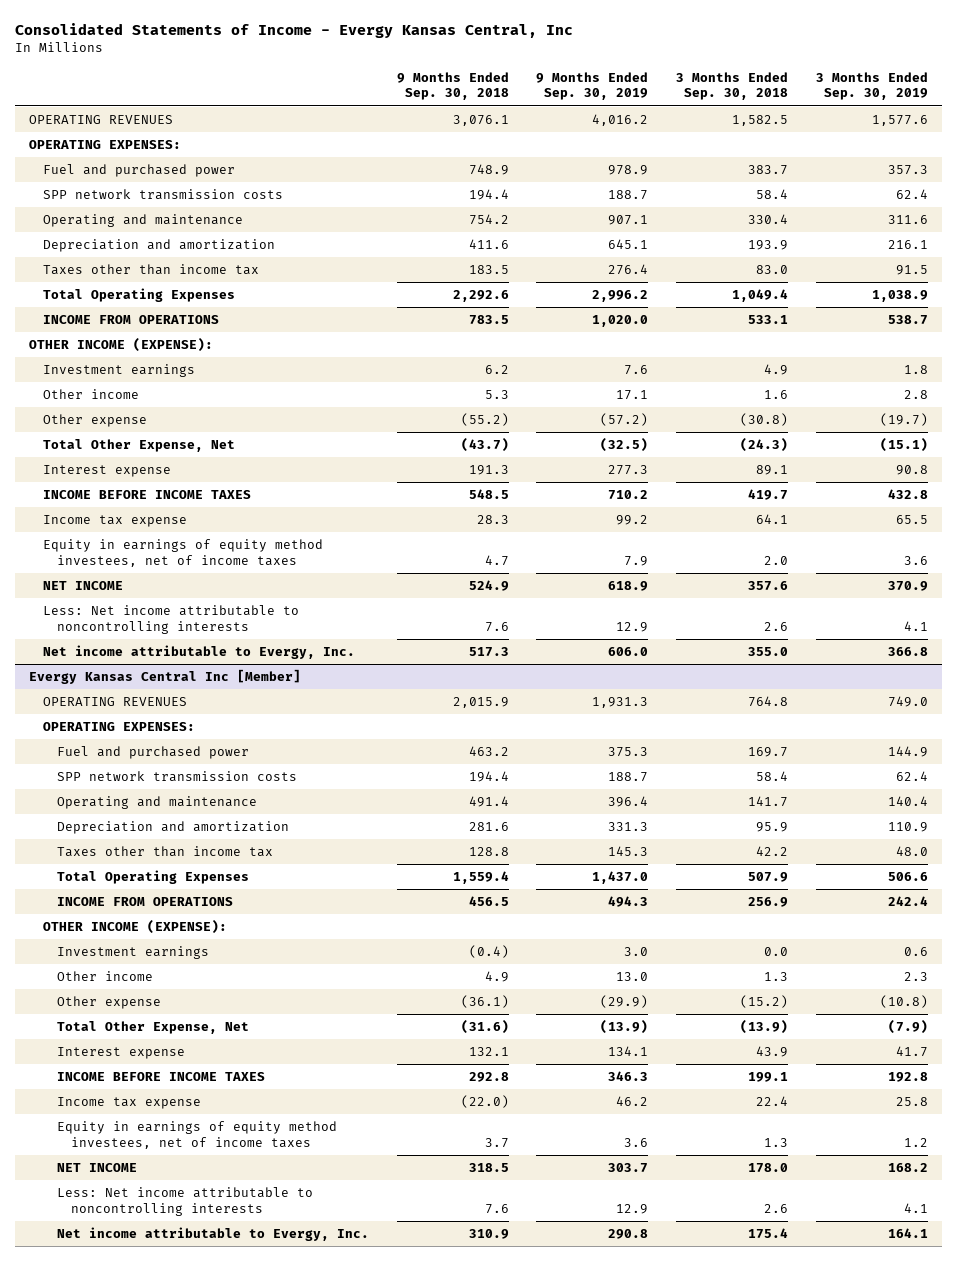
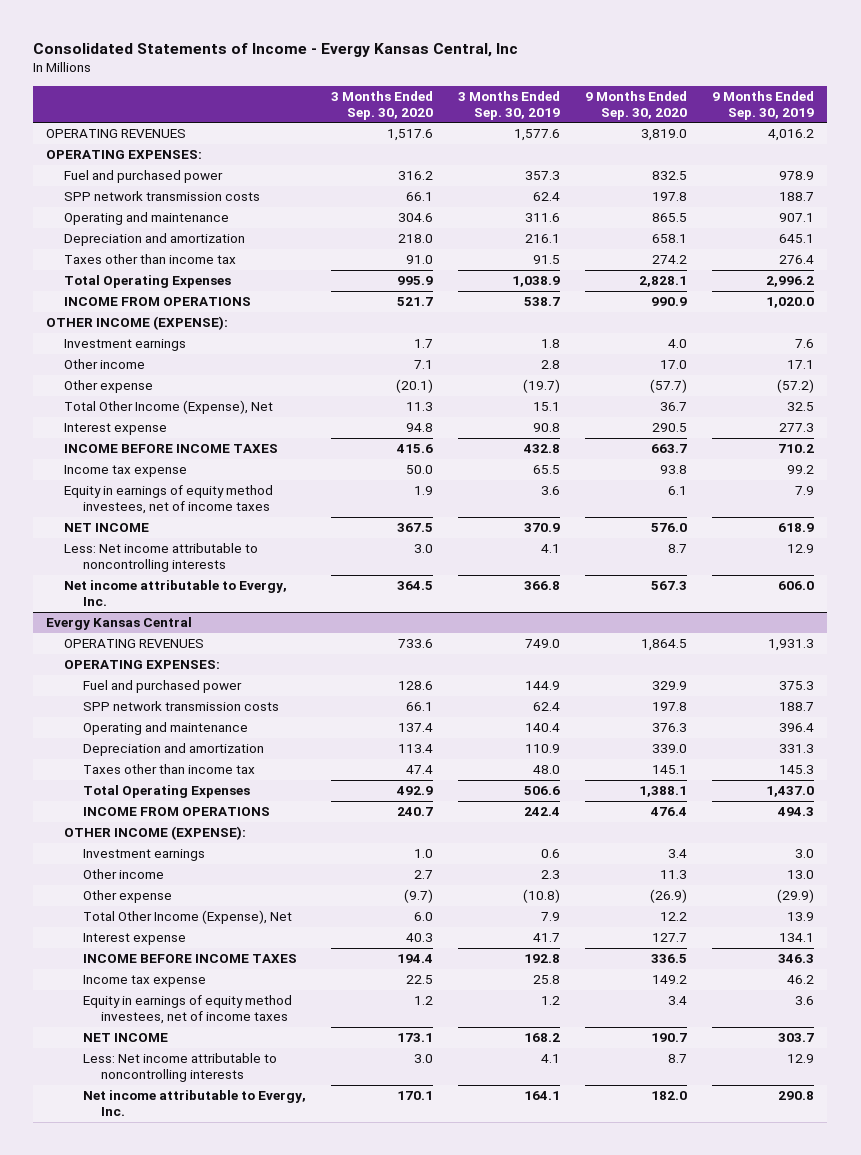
[396,71,509,101] 9 Months Ended Sep. 30, 2018 -> none
[676,71,789,101] 3 Months Ended Sep. 30, 2018 -> none
none -> [330,90,433,120] 3 Months Ended Sep. 30, 2020
none -> [585,90,688,120] 9 Months Ended Sep. 30, 2020
[43,439,236,453] Total Other Expense, Net -> [64,400,274,415] Total Other Income (Expense), Net
[600,438,649,453] (32.5) -> [787,402,815,412] 32.5
[879,438,928,453] (15.1) -> [533,402,561,412] 15.1
[29,669,302,685] Evergy Kansas Central Inc [Member] -> [46,617,193,631] Evergy Kansas Central
[56,1021,249,1035] Total Other Expense, Net -> [82,910,292,925] Total Other Income (Expense), Net
[600,1020,649,1035] (13.9) -> [787,912,815,922] 13.9
[887,1020,928,1035] (7.9) -> [541,912,561,922] 7.9

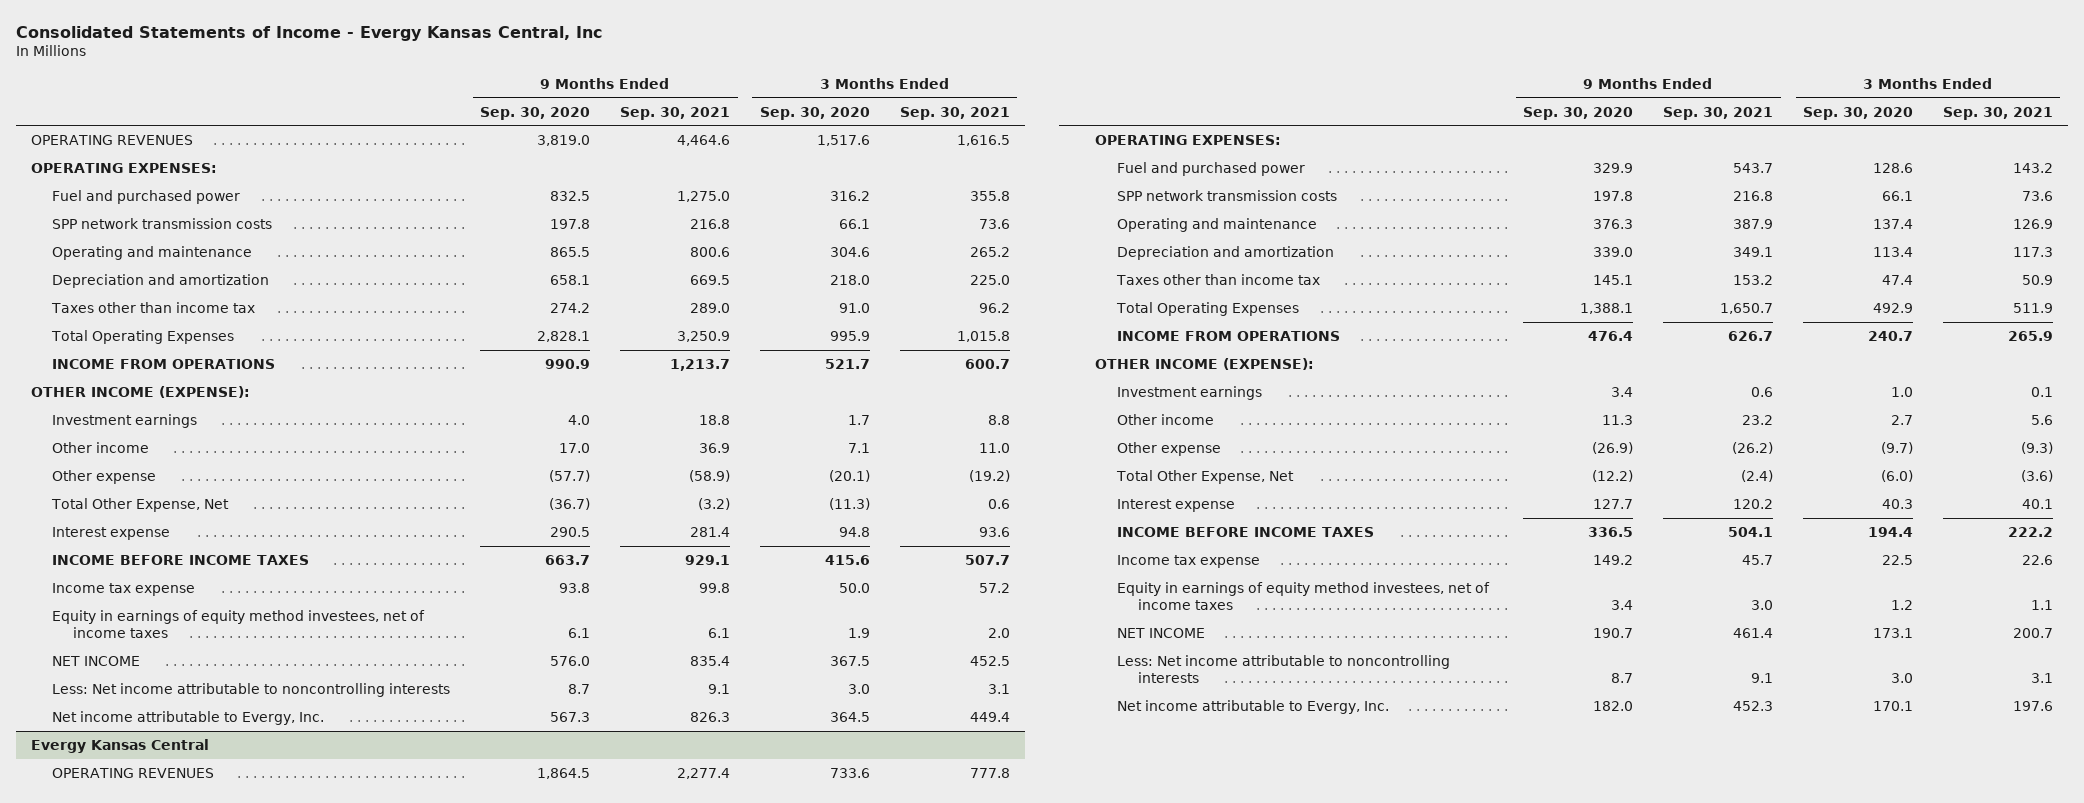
[458,90,561,120] 3 Months Ended Sep. 30, 2019 -> none
[712,90,815,120] 9 Months Ended Sep. 30, 2019 -> none
none -> [620,106,731,120] Sep. 30, 2021
none -> [899,106,1010,120] Sep. 30, 2021
[64,400,274,415] Total Other Income (Expense), Net -> [51,497,230,512] Total Other Expense, Net
[405,402,433,412] 11.3 -> [828,497,870,510] (11.3)
[660,402,688,412] 36.7 -> [549,497,591,510] (36.7)
[82,910,292,925] Total Other Income (Expense), Net -> [1115,469,1294,484] Total Other Expense, Net
[413,912,433,922] 6.0 -> [1881,469,1914,482] (6.0)
[660,912,688,922] 12.2 -> [1592,469,1634,482] (12.2)

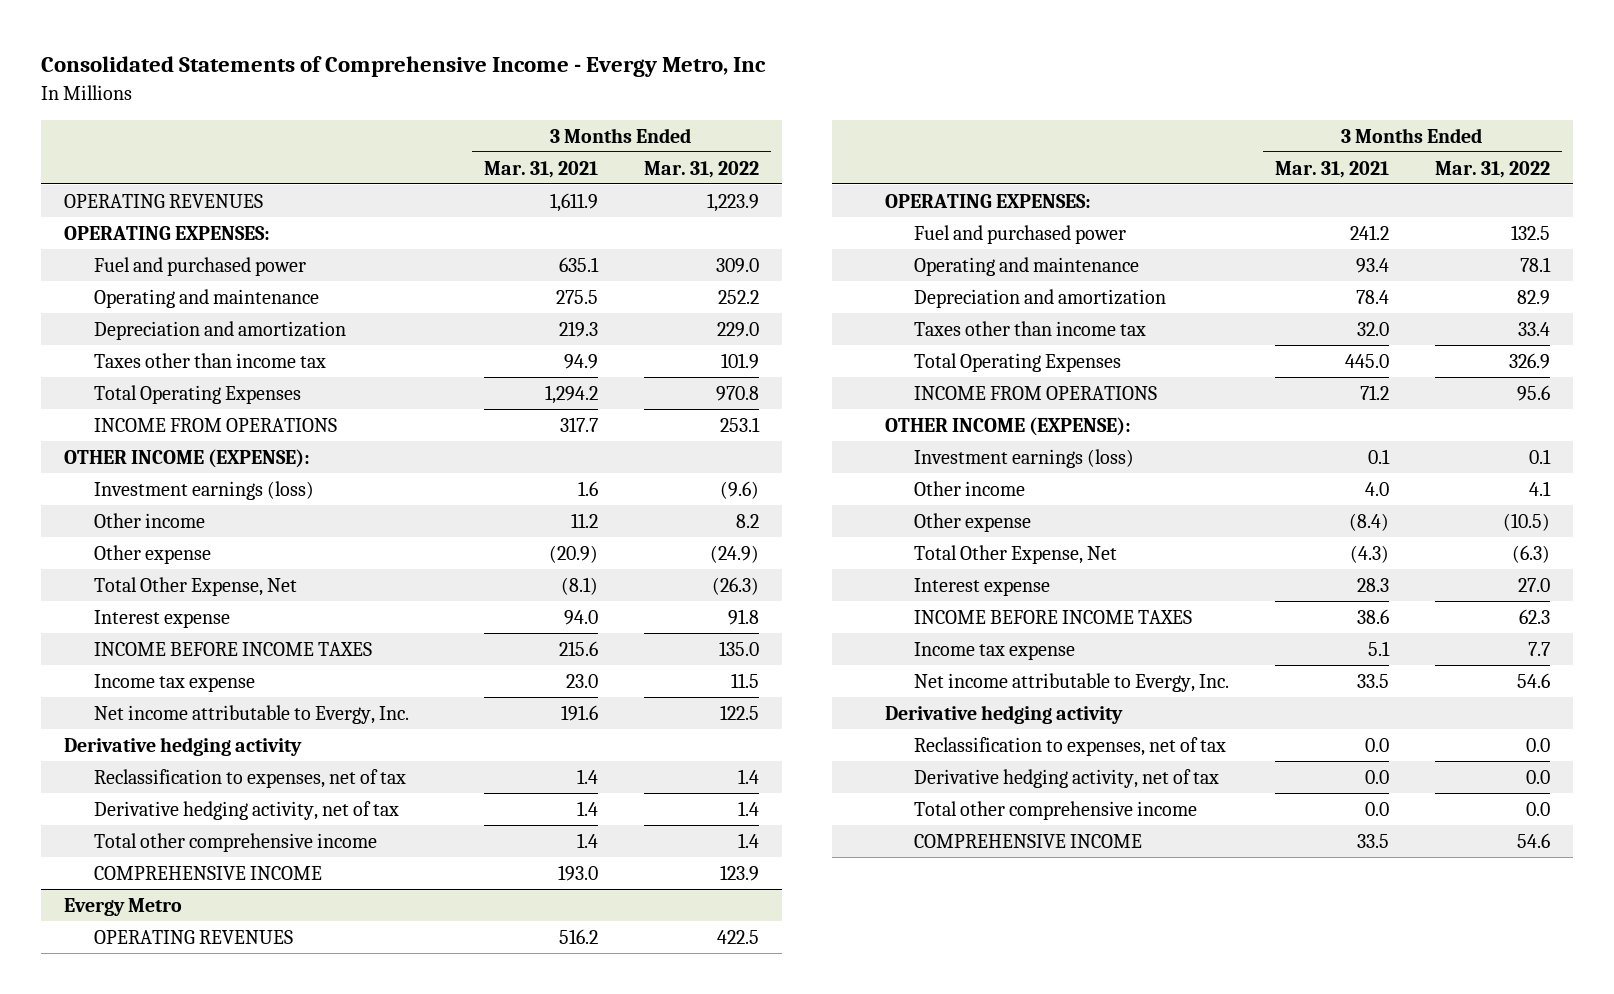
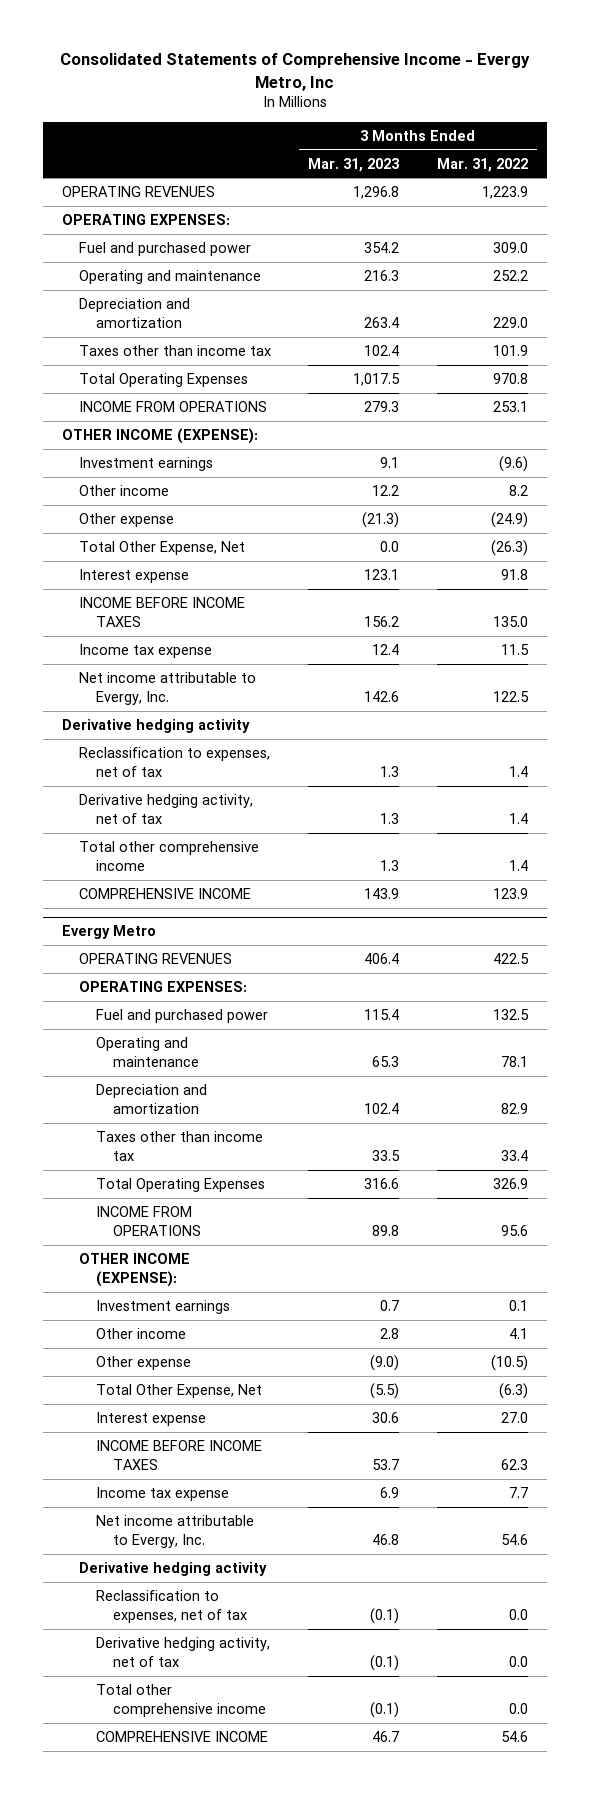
[483,160,598,178] Mar. 31, 2021 -> none
none -> [308,157,400,172] Mar. 31, 2023
[93,480,314,500] Investment earnings (loss) -> [78,457,213,472] Investment earnings
[913,448,1134,468] Investment earnings (loss) -> [96,1300,231,1315] Investment earnings

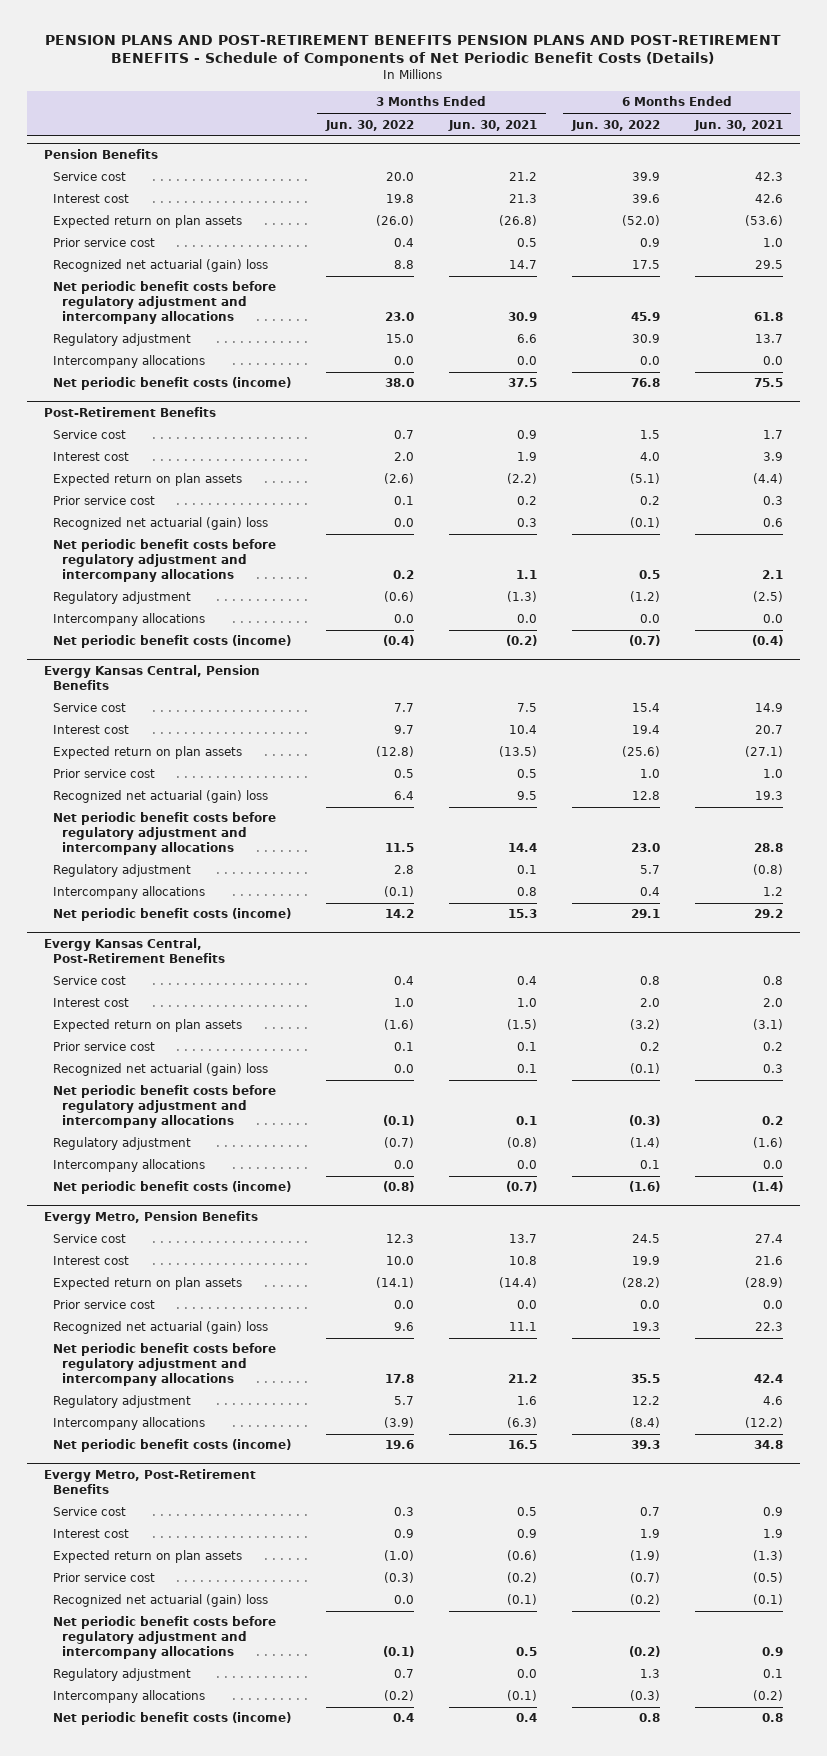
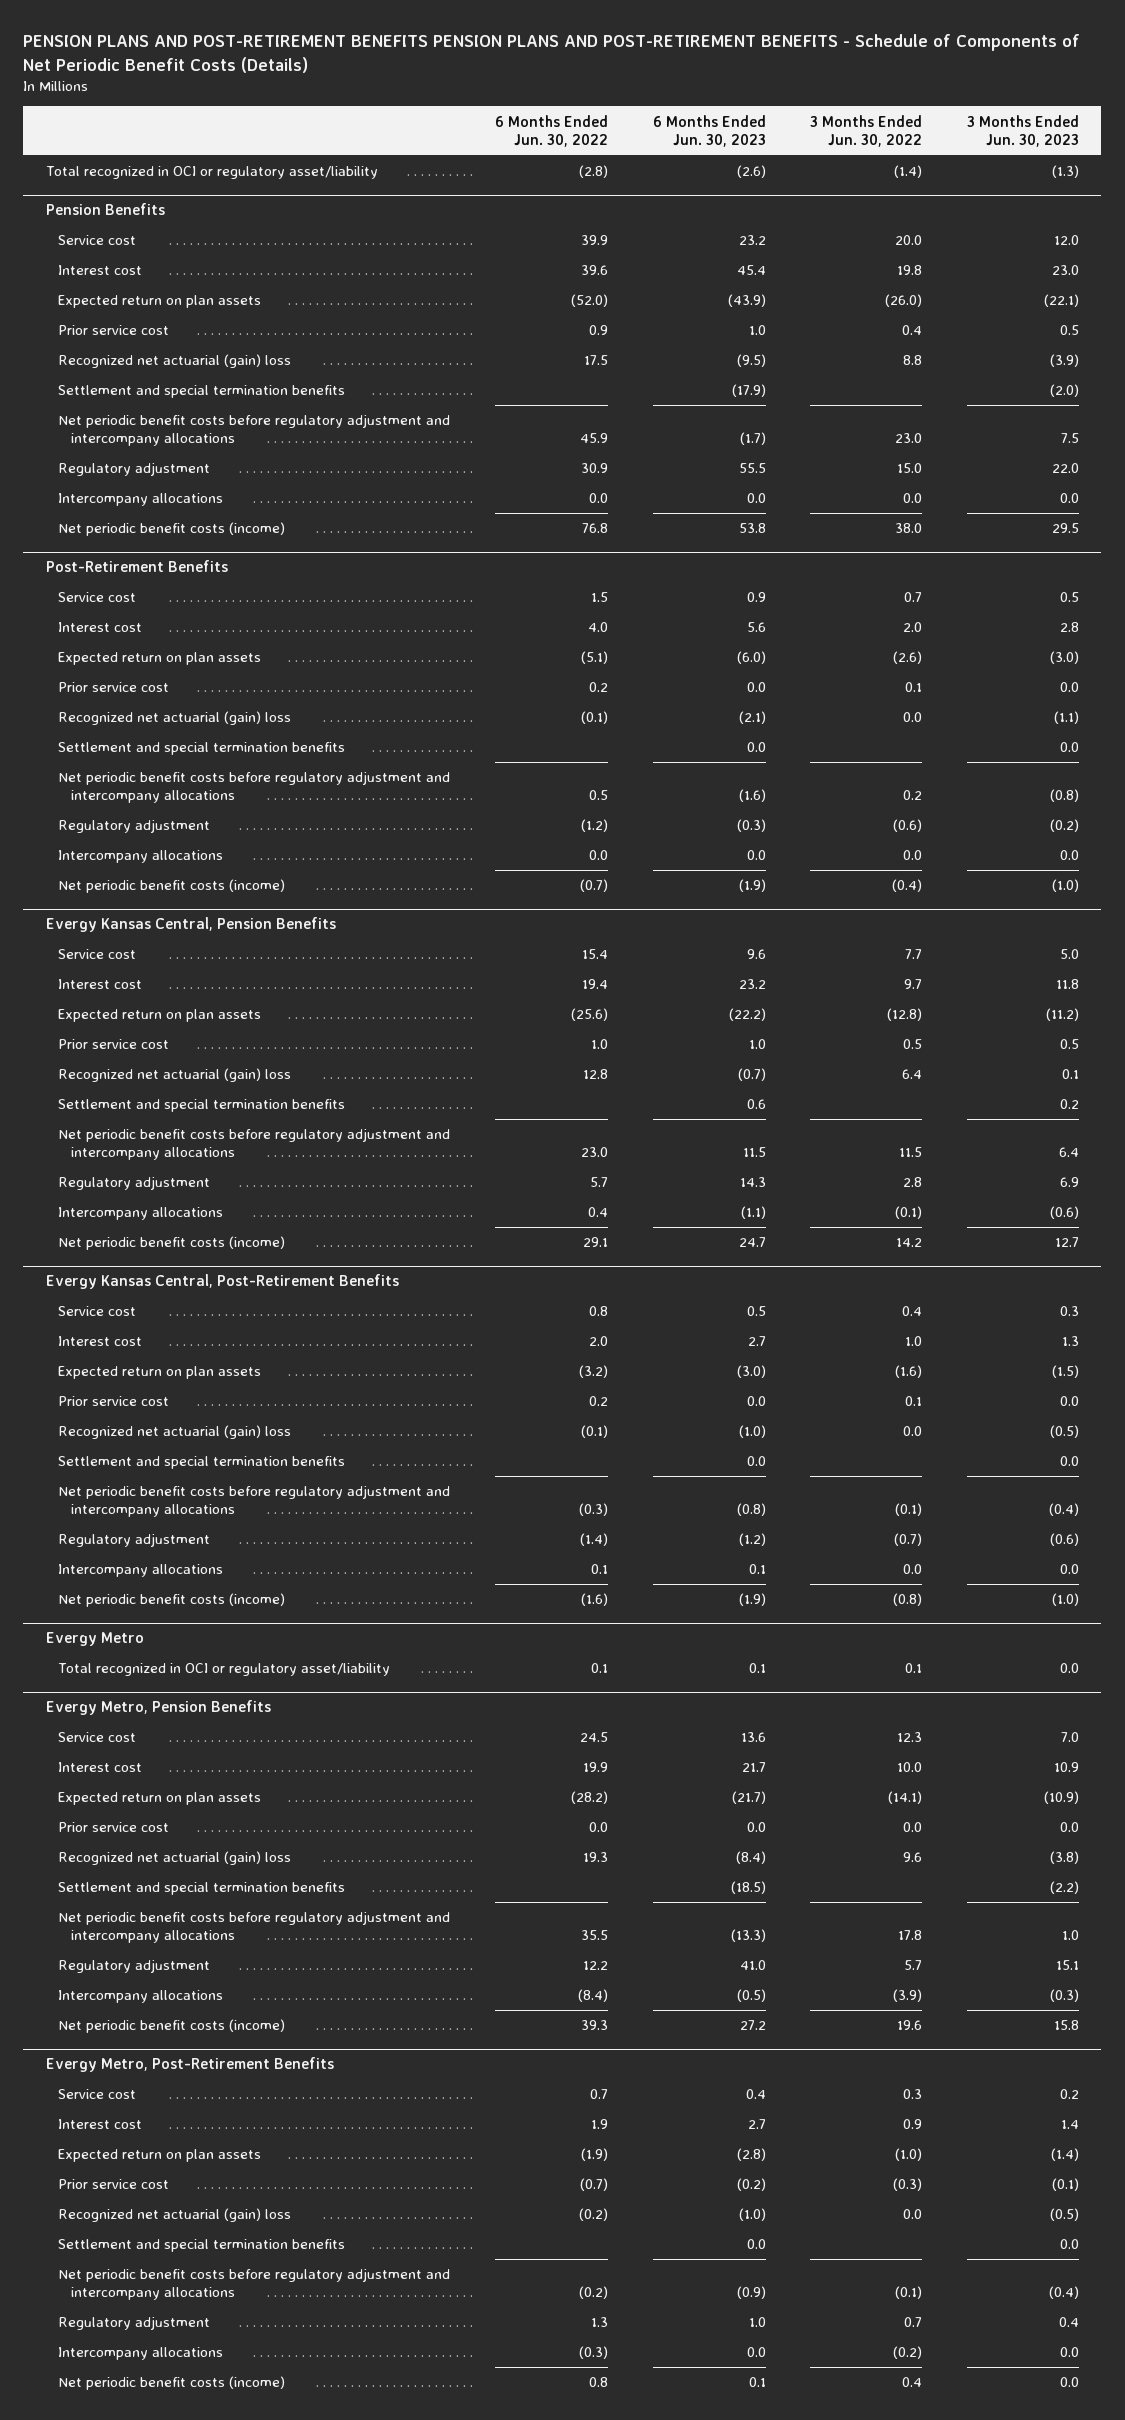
[447,119,537,131] Jun. 30, 2021 -> none
[693,119,783,131] Jun. 30, 2021 -> none
none -> [652,114,766,147] 6 Months Ended Jun. 30, 2023
none -> [967,114,1080,147] 3 Months Ended Jun. 30, 2023
none -> [45,166,378,180] Total recognized in OCI or regulatory asset/liability
none -> [58,385,346,399] Settlement and special termination benefits
none -> [58,742,346,756] Settlement and special termination benefits
none -> [58,1099,346,1113] Settlement and special termination benefits
none -> [58,1456,346,1470] Settlement and special termination benefits
none -> [45,1632,144,1647] Evergy Metro
none -> [58,1663,391,1677] Total recognized in OCI or regulatory asset/liability
none -> [58,1882,346,1896] Settlement and special termination benefits
none -> [58,2239,346,2253] Settlement and special termination benefits

